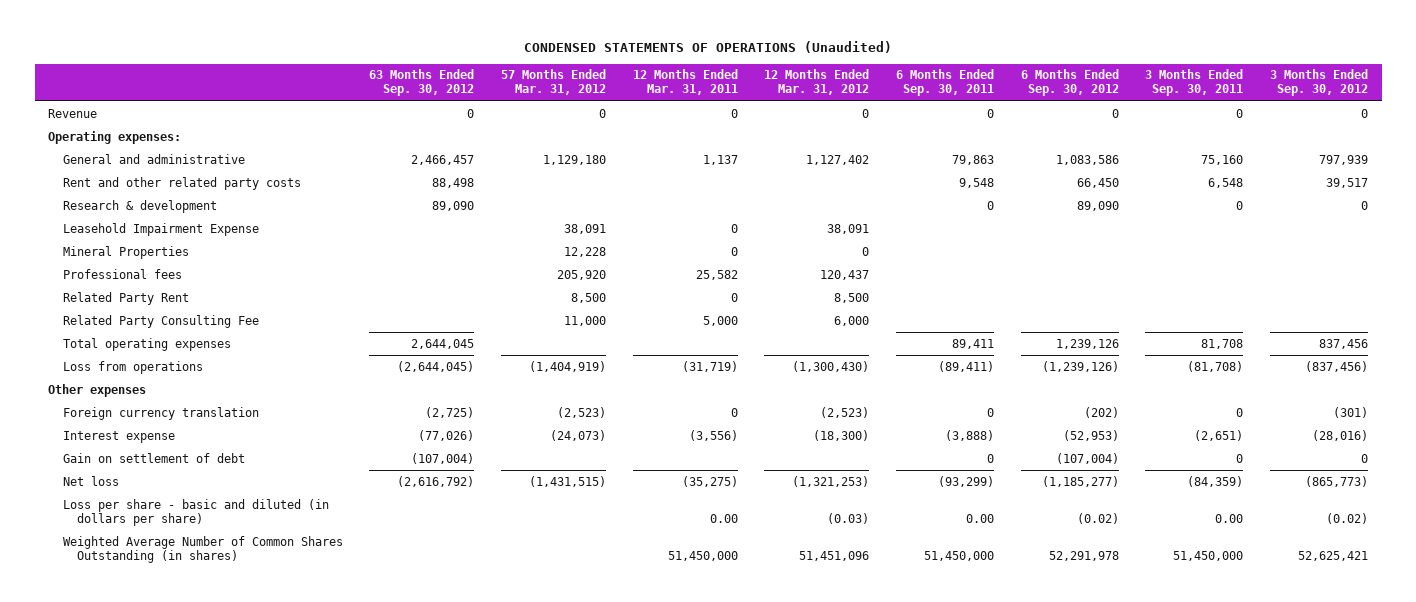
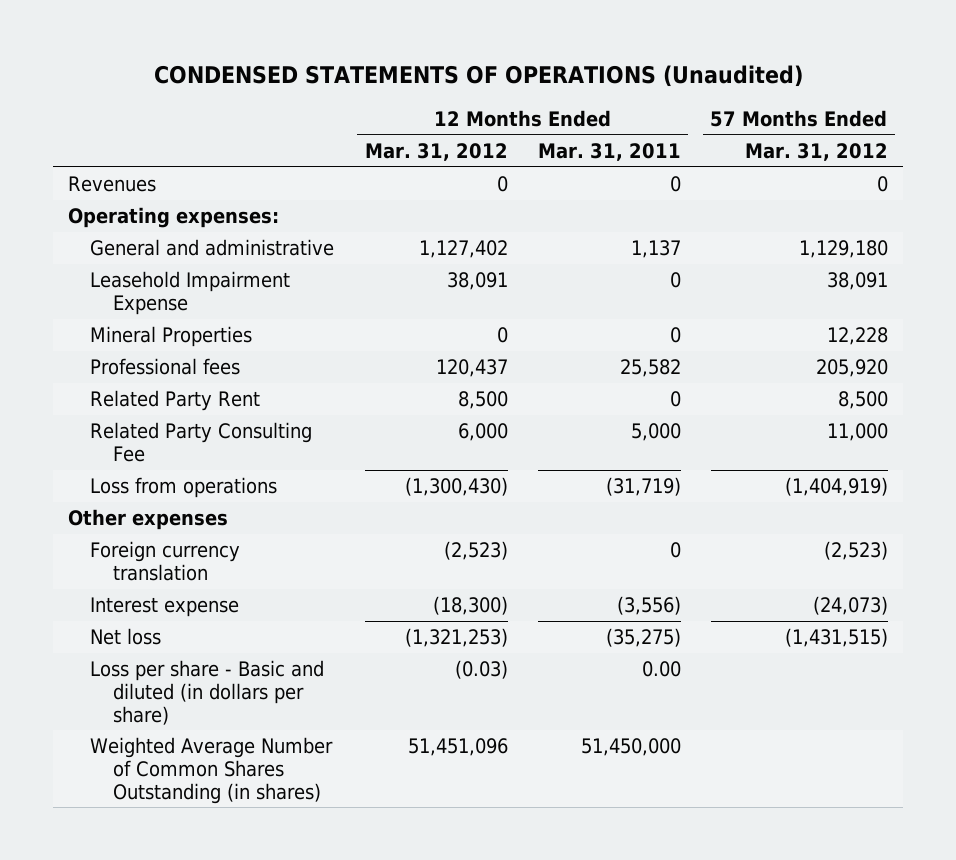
[369,69,475,97] 63 Months Ended Sep. 30, 2012 -> none
[896,69,995,97] 6 Months Ended Sep. 30, 2011 -> none
[1020,69,1119,97] 6 Months Ended Sep. 30, 2012 -> none
[1145,69,1244,97] 3 Months Ended Sep. 30, 2011 -> none
[1270,69,1369,97] 3 Months Ended Sep. 30, 2012 -> none
[48,108,98,118] Revenue -> [67,176,156,193] Revenues
[62,176,301,190] Rent and other related party costs -> none
[62,199,217,213] Research & development -> none
[62,337,231,351] Total operating expenses -> none
[62,452,245,463] Gain on settlement of debt -> none
[62,498,329,526] Loss per share - basic and diluted (in dollars per share) -> [90,660,325,725] Loss per share - Basic and diluted (in dollars per share)

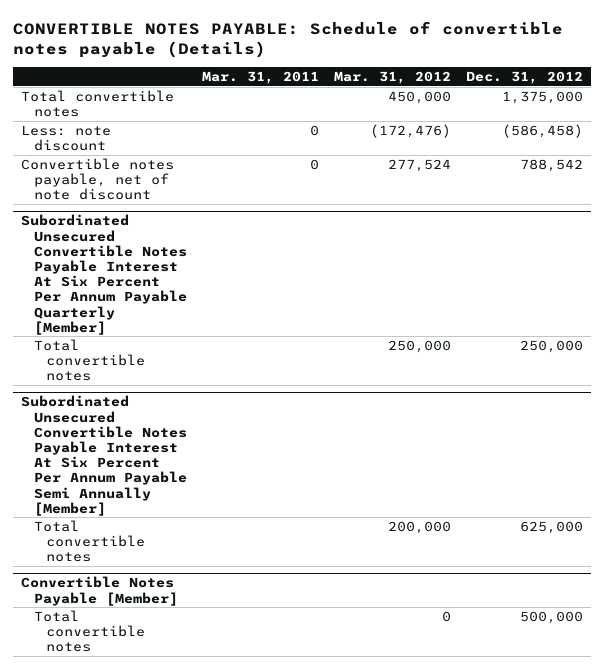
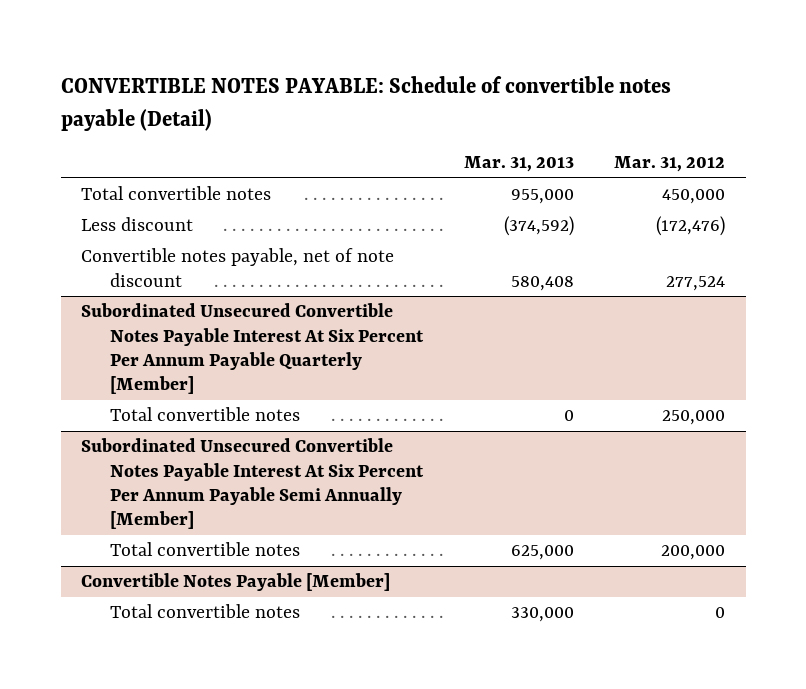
[13,20,564,59] CONVERTIBLE NOTES PAYABLE: Schedule of convertible notes payable (Details) -> [60,76,671,131] CONVERTIBLE NOTES PAYABLE: Schedule of convertible notes payable (Detail)
[201,71,319,85] Mar. 31, 2011 -> none
[466,71,584,85] Dec. 31, 2012 -> none
none -> [463,156,574,173] Mar. 31, 2013
[20,124,111,152] Less: note discount -> [81,217,194,232] Less discount

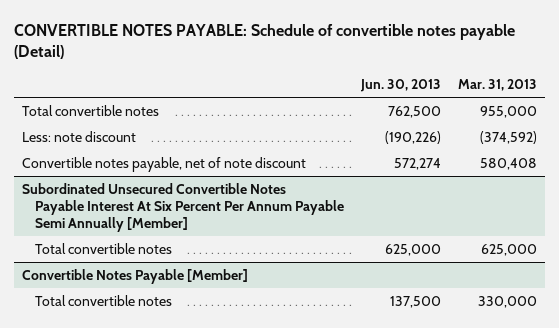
[614,156,726,173] Mar. 31, 2012 -> none
none -> [359,79,441,93] Jun. 30, 2013
[81,217,194,232] Less discount -> [22,130,137,142] Less: note discount
[81,303,424,395] Subordinated Unsecured Convertible Notes Payable Interest At Six Percent Per Annum Payable Quarterly [Member] -> none
[109,407,300,422] Total convertible notes -> none

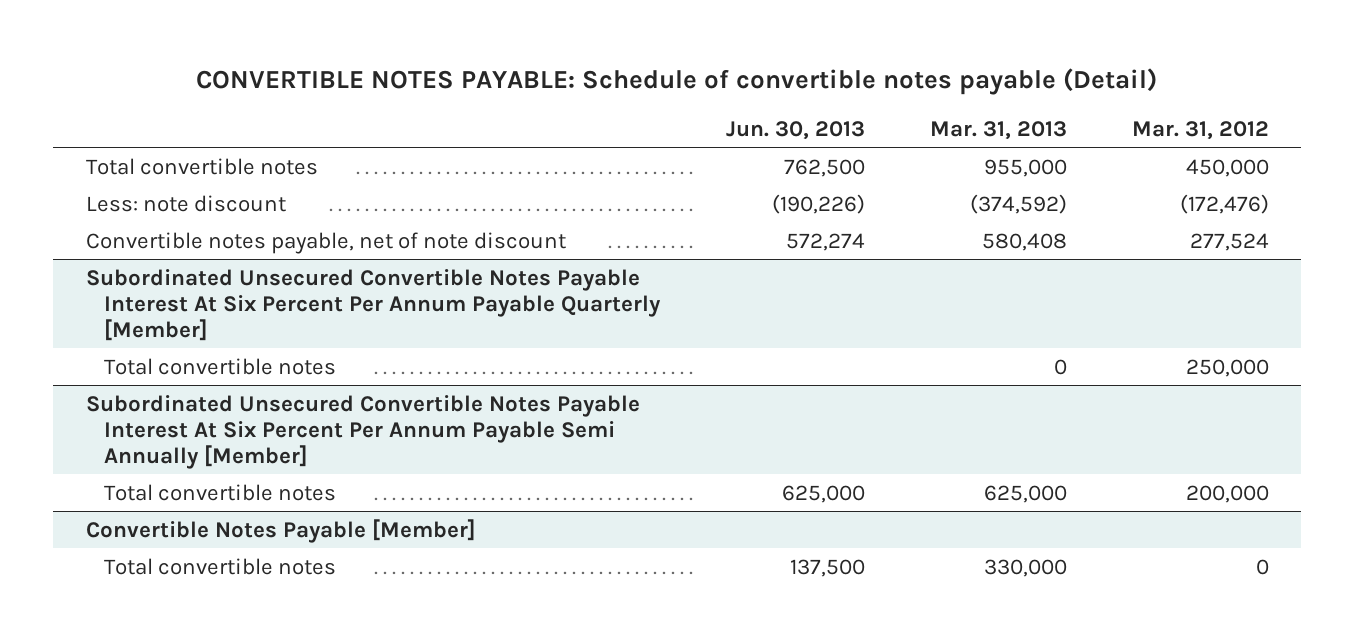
none -> [1131,120,1269,140] Mar. 31, 2012
none -> [85,268,662,342] Subordinated Unsecured Convertible Notes Payable Interest At Six Percent Per Annum Payable Quarterly [Member]
none -> [104,357,337,375] Total convertible notes

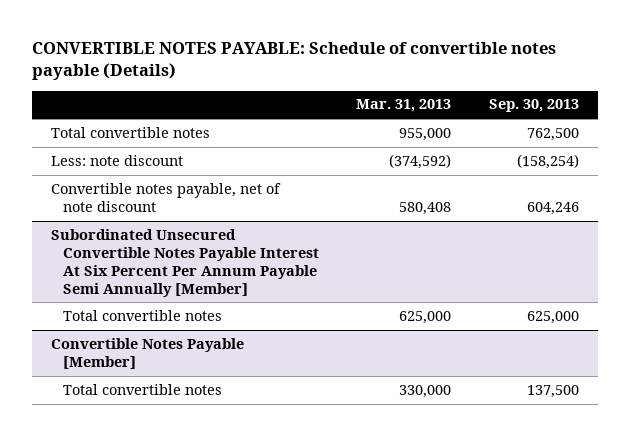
[196,67,1158,95] CONVERTIBLE NOTES PAYABLE: Schedule of convertible notes payable (Detail) -> [31,42,556,81] CONVERTIBLE NOTES PAYABLE: Schedule of convertible notes payable (Details)
[725,120,865,140] Jun. 30, 2013 -> none
[1131,120,1269,140] Mar. 31, 2012 -> none
none -> [488,99,579,113] Sep. 30, 2013
[85,268,662,342] Subordinated Unsecured Convertible Notes Payable Interest At Six Percent Per Annum Payable Quarterly [Member] -> none
[104,357,337,375] Total convertible notes -> none

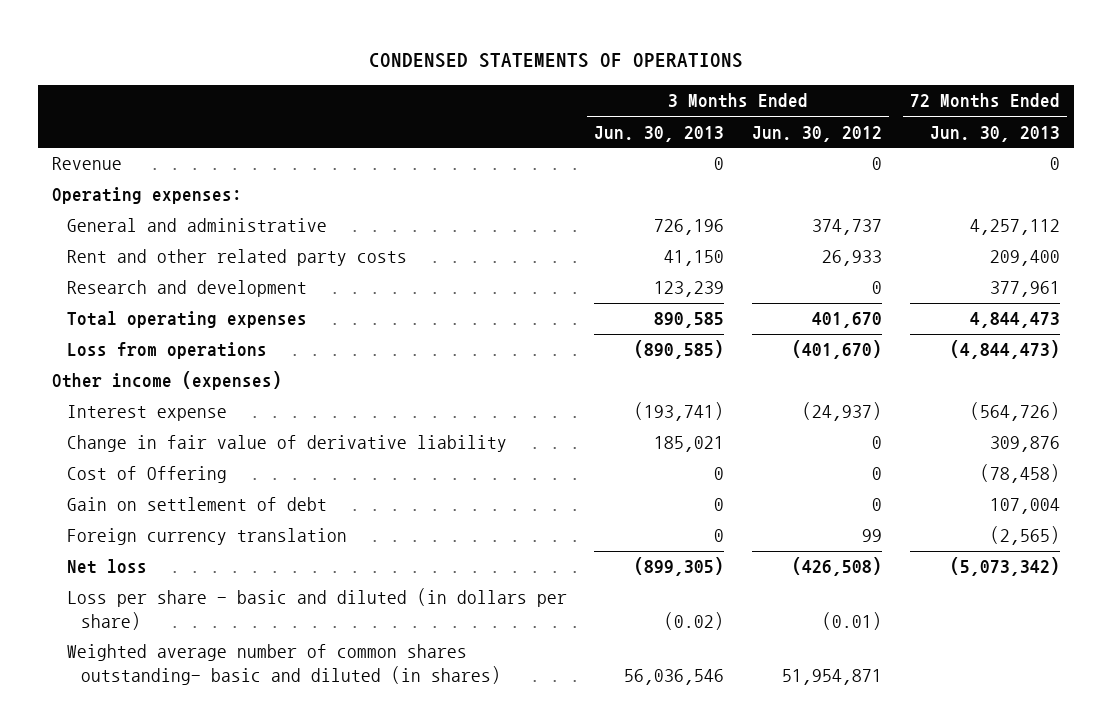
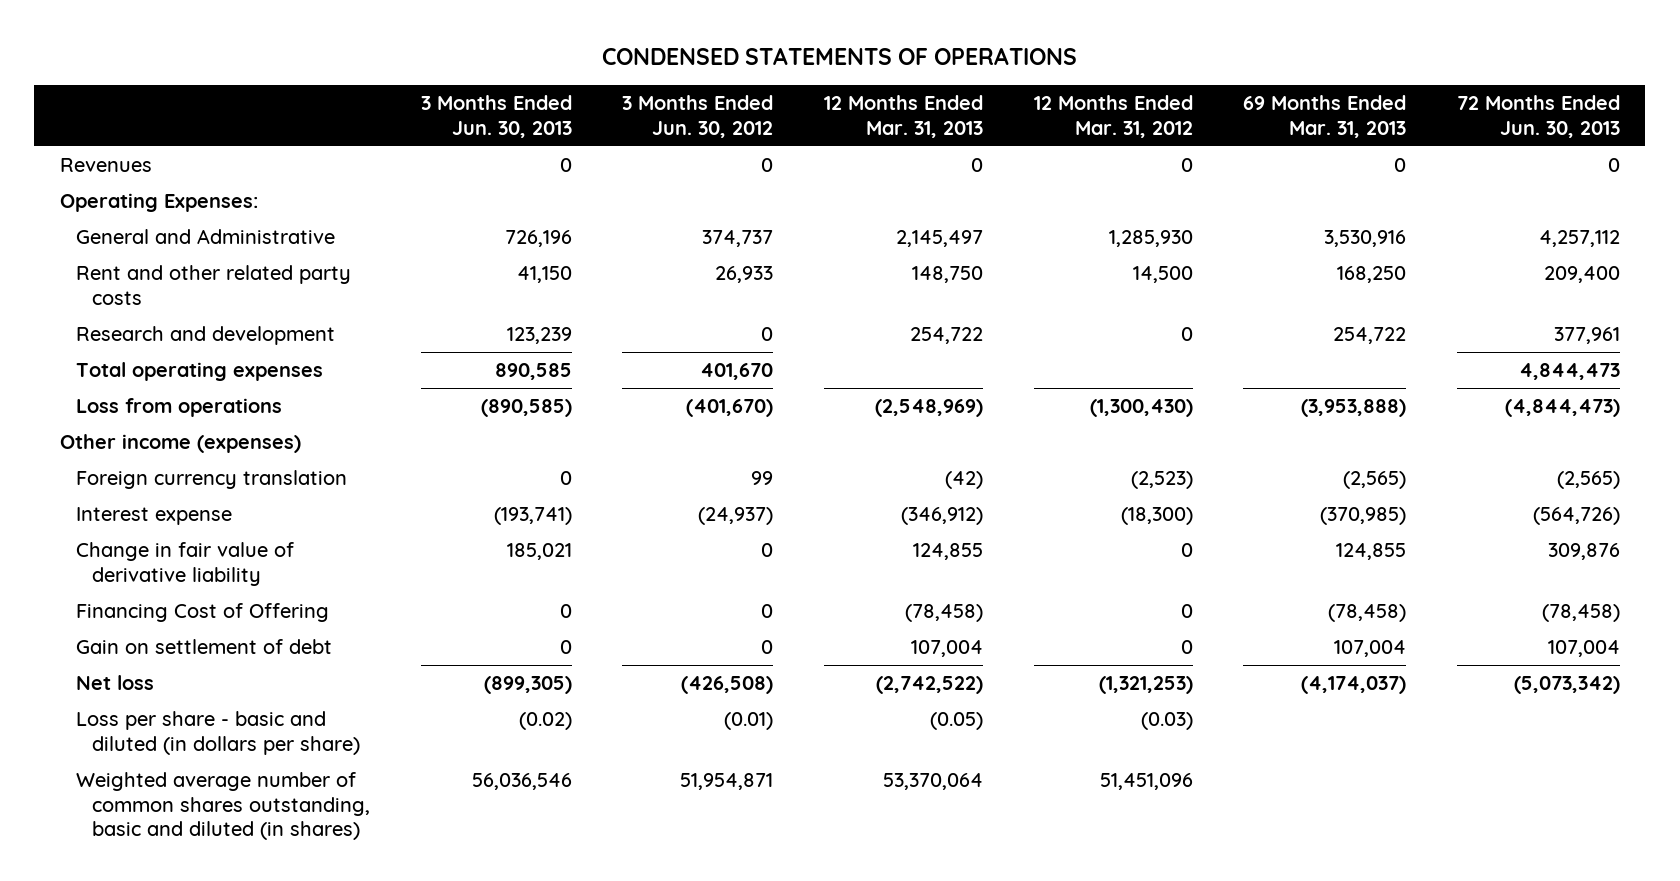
none -> [824,95,984,138] 12 Months Ended Mar. 31, 2013
none -> [1033,95,1193,138] 12 Months Ended Mar. 31, 2012
none -> [1243,95,1407,138] 69 Months Ended Mar. 31, 2013
[51,157,122,171] Revenue -> [59,158,152,173] Revenues
[51,187,242,205] Operating expenses: -> [59,193,258,213] Operating Expenses:
[66,218,327,233] General and administrative -> [75,229,335,245] General and Administrative
[66,528,347,546] Foreign currency translation -> [75,470,347,490] Foreign currency translation
[66,466,227,484] Cost of Offering -> [75,603,329,623] Financing Cost of Offering
[66,644,502,685] Weighted average number of common shares outstanding- basic and diluted (in shares) -> [75,772,371,841] Weighted average number of common shares outstanding, basic and diluted (in shares)

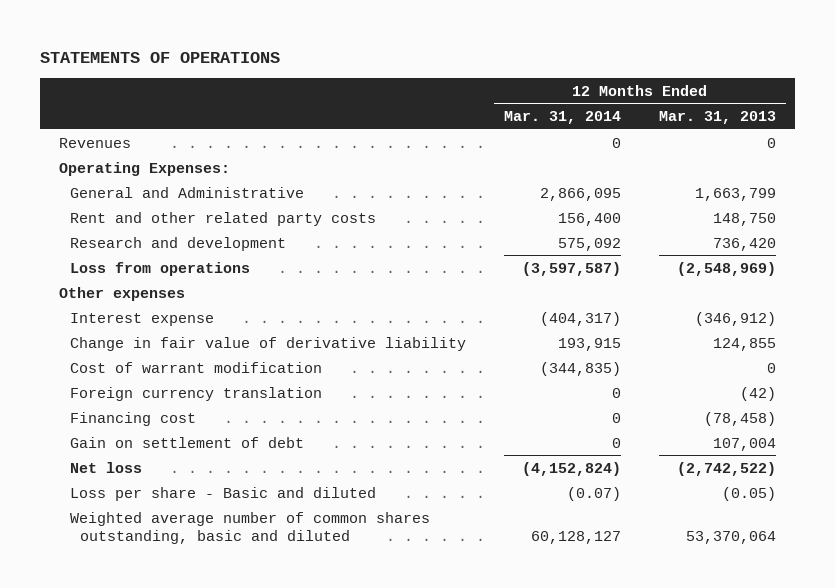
[601,47,1077,66] CONDENSED STATEMENTS OF OPERATIONS -> [40,52,281,64] STATEMENTS OF OPERATIONS
[420,95,572,138] 3 Months Ended Jun. 30, 2013 -> none
[622,95,774,138] 3 Months Ended Jun. 30, 2012 -> none
[1033,95,1193,138] 12 Months Ended Mar. 31, 2012 -> none
[1243,95,1407,138] 69 Months Ended Mar. 31, 2013 -> none
[1457,95,1621,138] 72 Months Ended Jun. 30, 2013 -> none
none -> [503,110,621,124] Mar. 31, 2014
[896,230,984,248] 2,145,497 -> [695,187,777,201] 1,663,799
[75,362,323,382] Total operating expenses -> none
[910,327,984,345] 254,722 -> [713,237,777,251] 736,420
[59,434,301,454] Other income (expenses) -> [59,286,186,301] Other expenses
none -> [69,361,322,373] Cost of warrant modification
[75,470,347,490] Foreign currency translation -> [69,386,322,401] Foreign currency translation
[75,603,329,623] Financing Cost of Offering -> [69,411,196,426] Financing cost
[75,711,361,755] Loss per share - basic and diluted (in dollars per share) -> [69,486,376,501] Loss per share - Basic and diluted
[75,772,371,841] Weighted average number of common shares outstanding, basic and diluted (in shares) -> [69,511,430,544] Weighted average number of common shares outstanding, basic and diluted

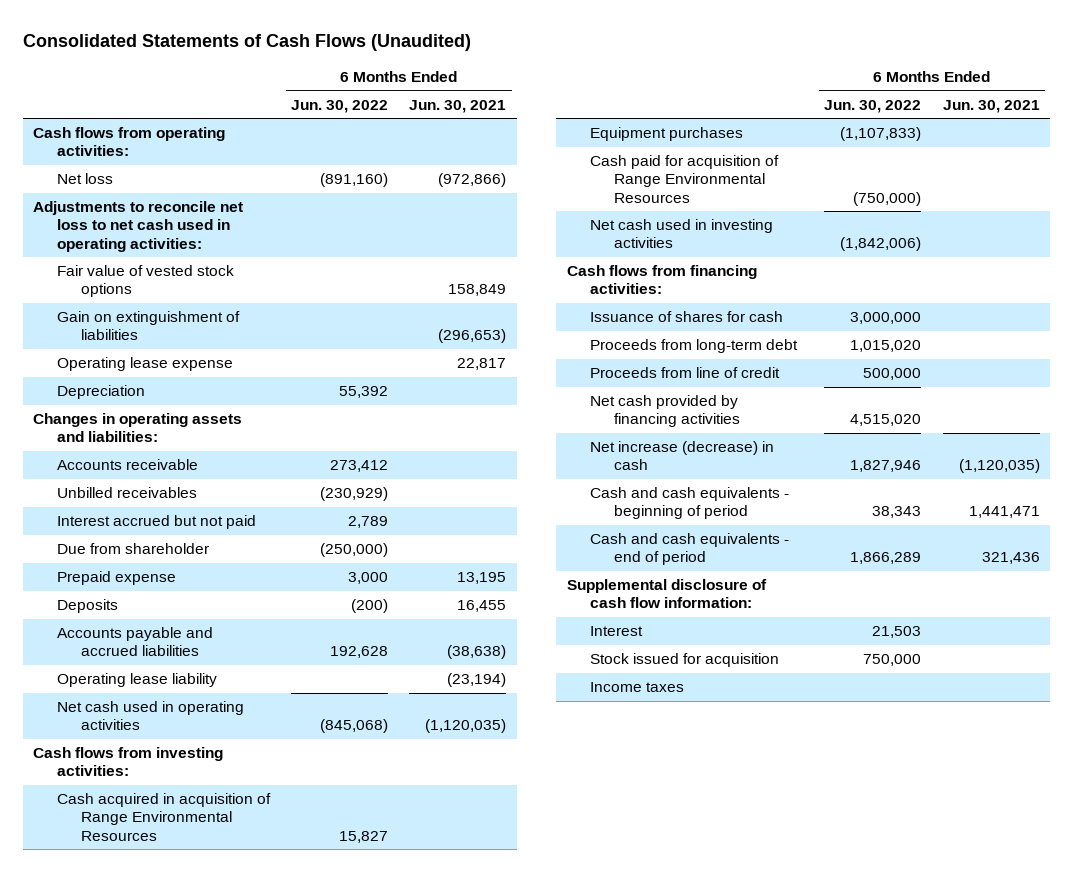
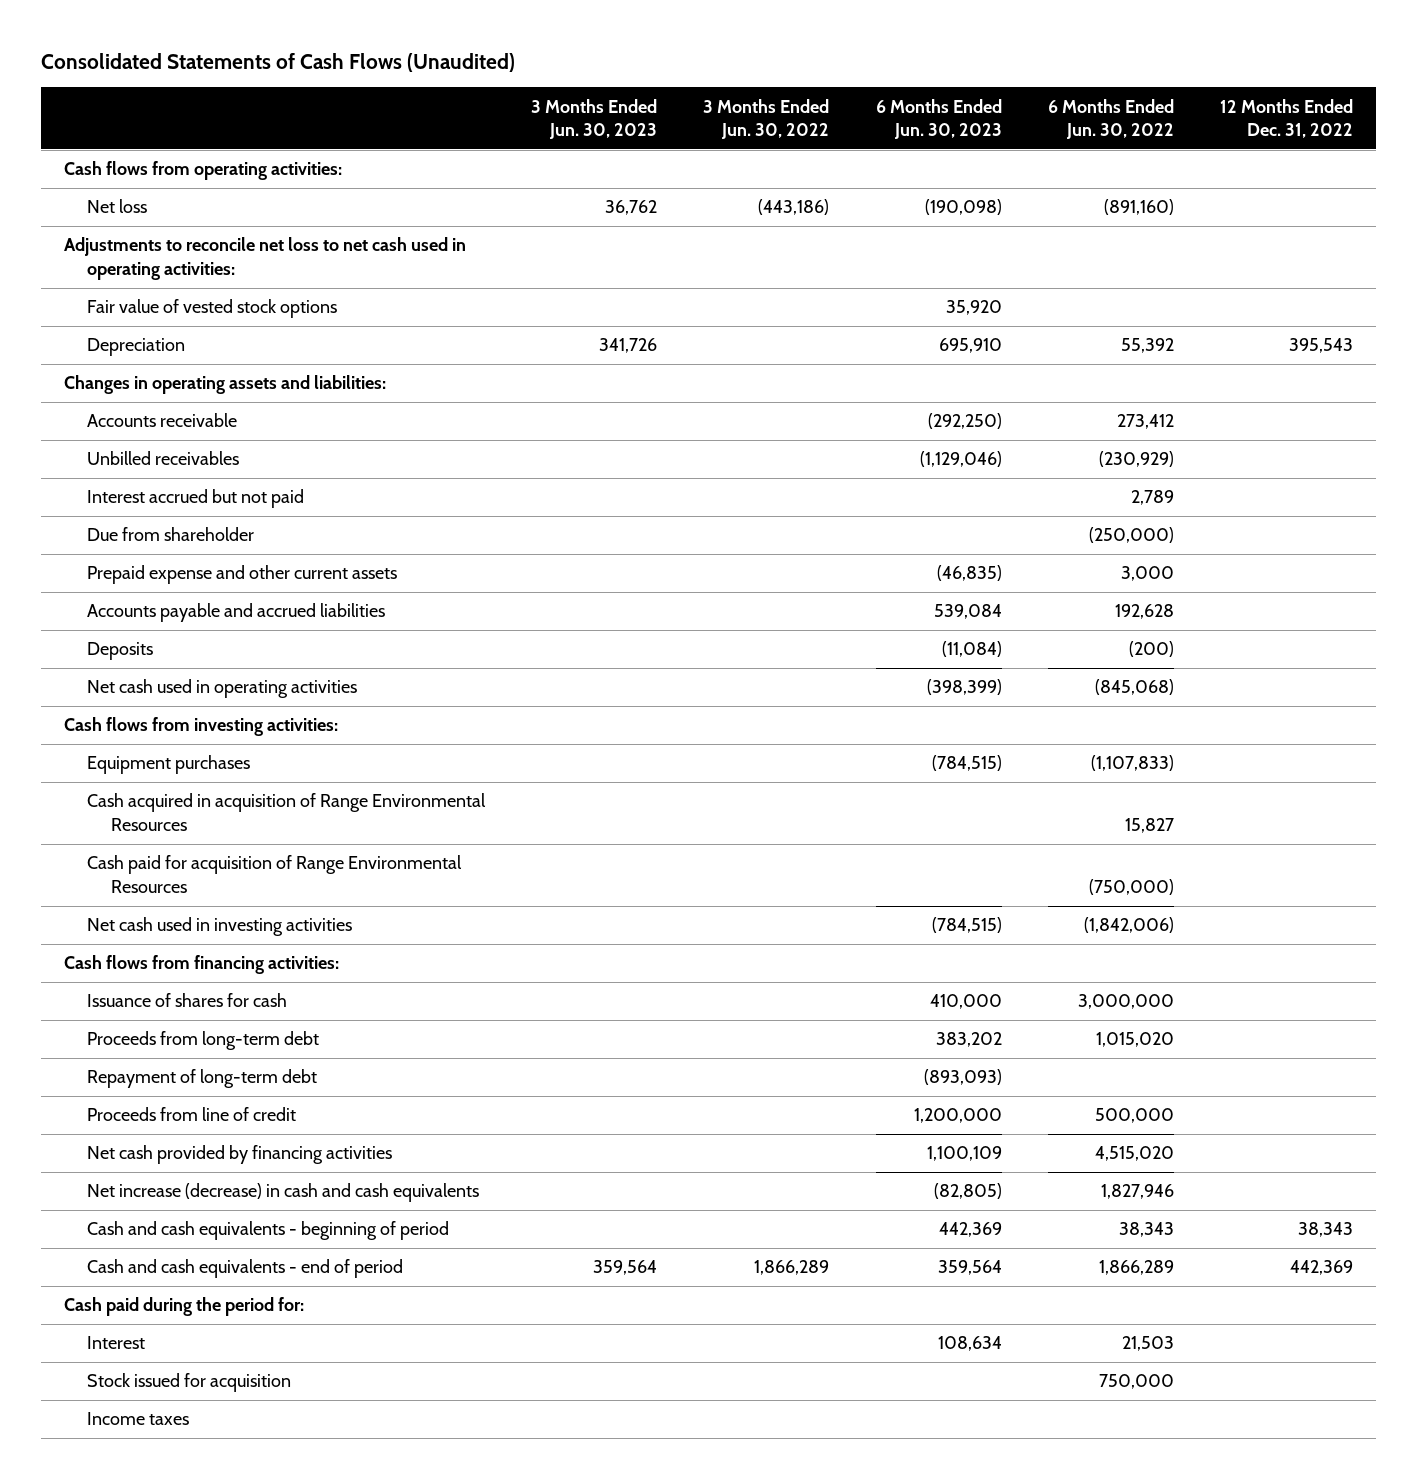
[409,100,507,114] Jun. 30, 2021 -> none
none -> [531,98,658,140] 3 Months Ended Jun. 30, 2023
none -> [703,98,830,140] 3 Months Ended Jun. 30, 2022
none -> [875,98,1002,140] 6 Months Ended Jun. 30, 2023
none -> [1219,98,1353,139] 12 Months Ended Dec. 31, 2022
[57,311,241,341] Gain on extinguishment of liabilities -> none
[57,357,234,372] Operating lease expense -> none
[57,571,177,586] Prepaid expense -> none
none -> [87,565,398,585] Prepaid expense and other current assets
[57,673,218,688] Operating lease liability -> none
[57,599,119,614] Deposits -> [87,642,154,661] Deposits
[57,793,272,841] Cash acquired in acquisition of Range Environmental Resources -> [87,793,487,831] Cash acquired in acquisition of Range Environmental Resources
none -> [87,1069,318,1089] Repayment of long-term debt
[590,441,775,471] Net increase (decrease) in cash -> [87,1183,480,1203] Net increase (decrease) in cash and cash equivalents
[566,579,767,609] Supplemental disclosure of cash flow information: -> none
none -> [63,1297,304,1317] Cash paid during the period for:

